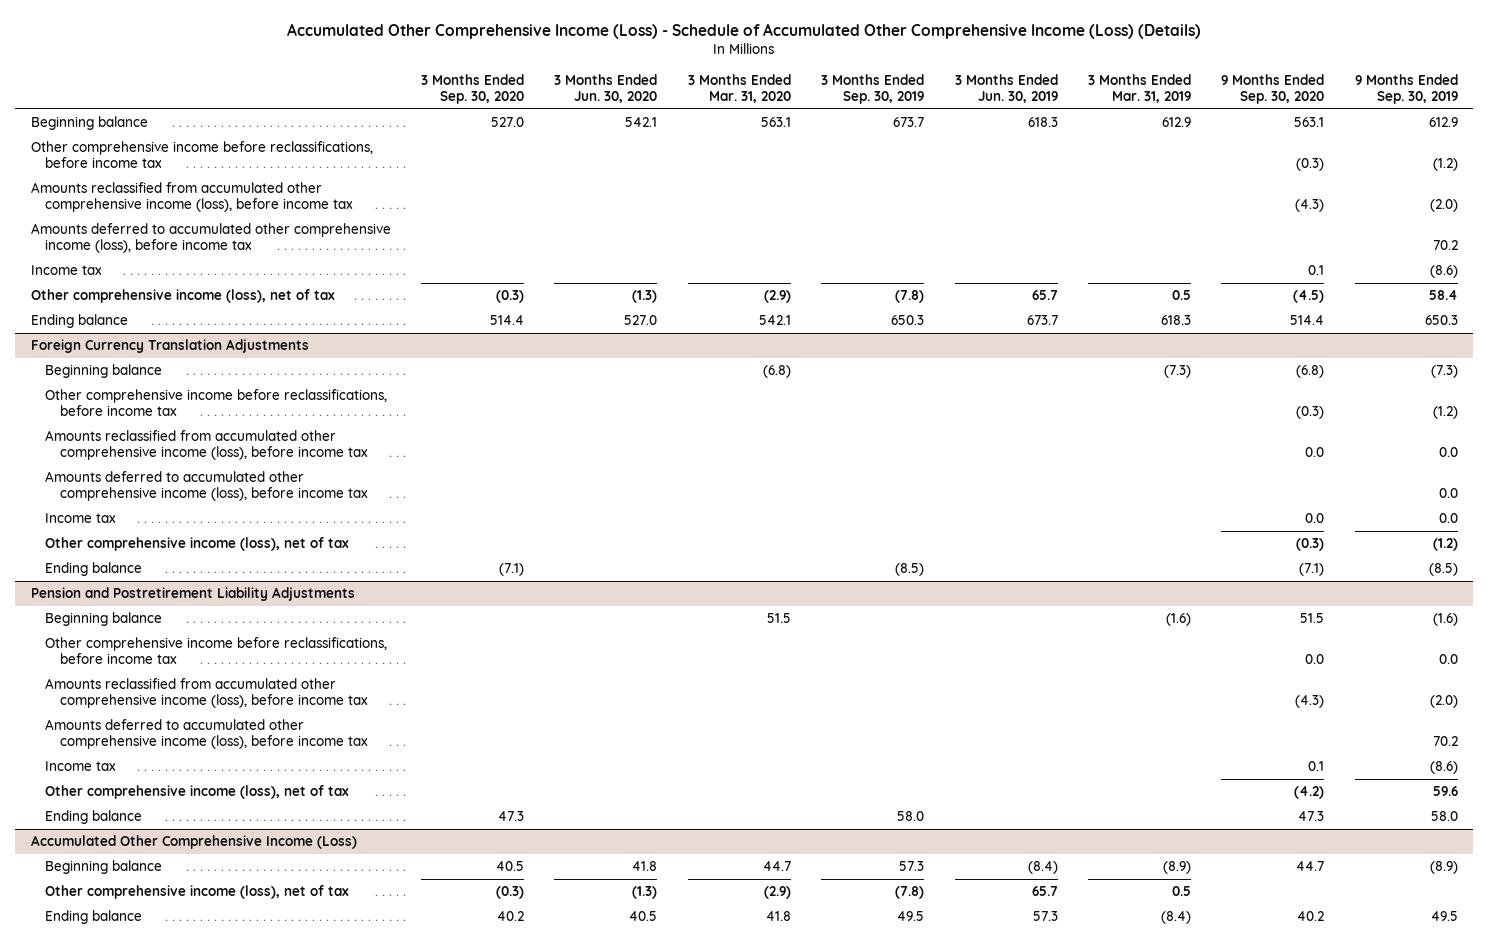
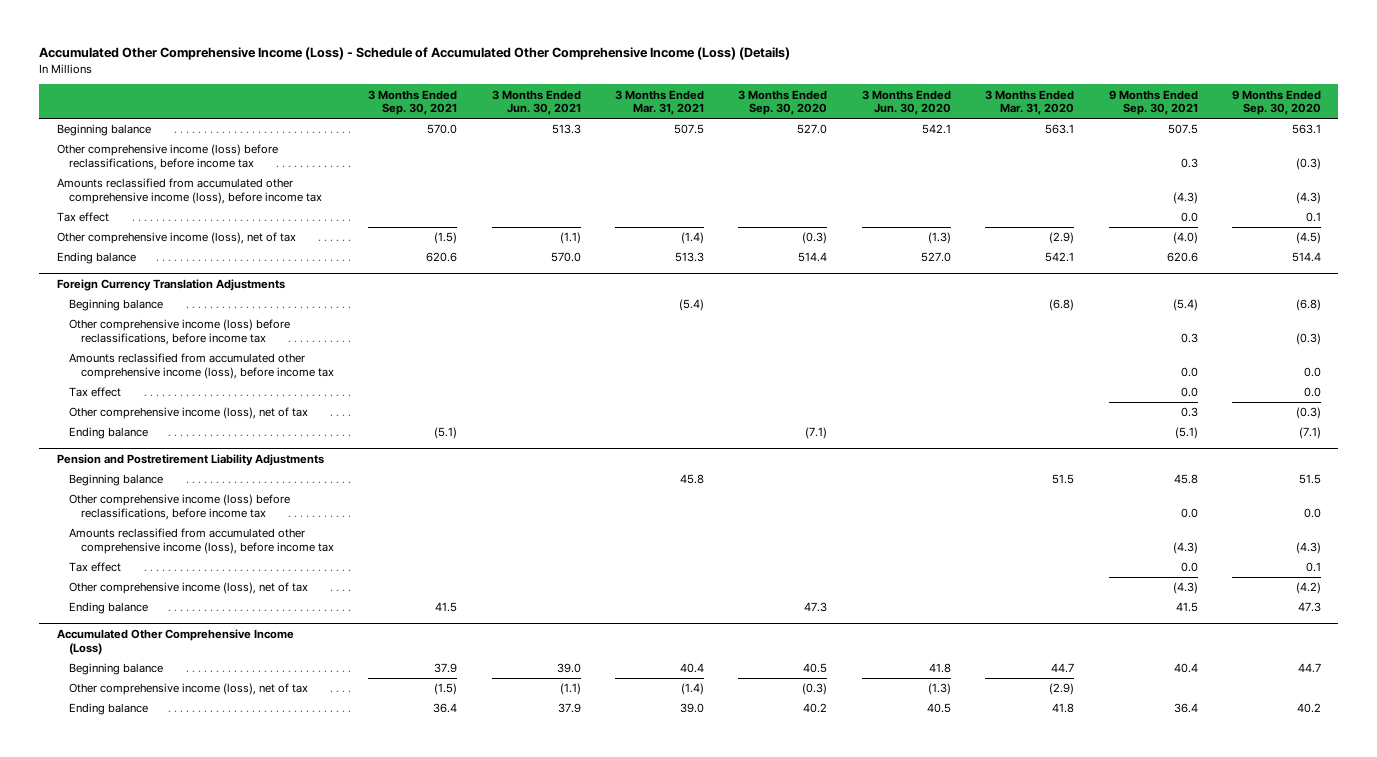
[821,73,925,105] 3 Months Ended Sep. 30, 2019 -> none
[954,73,1058,104] 3 Months Ended Jun. 30, 2019 -> none
[1087,73,1191,104] 3 Months Ended Mar. 31, 2019 -> none
[1354,73,1458,105] 9 Months Ended Sep. 30, 2019 -> none
none -> [368,89,458,116] 3 Months Ended Sep. 30, 2021
none -> [491,89,581,116] 3 Months Ended Jun. 30, 2021
none -> [615,89,705,116] 3 Months Ended Mar. 31, 2021
none -> [1108,89,1198,116] 9 Months Ended Sep. 30, 2021
[30,141,373,169] Other comprehensive income before reclassifications, before income tax -> [56,144,278,171] Other comprehensive income (loss) before reclassifications, before income tax
[30,223,391,254] Amounts deferred to accumulated other comprehensive income (loss), before income tax -> none
[30,265,102,276] Income tax -> [56,212,109,223] Tax effect
[45,389,388,417] Other comprehensive income before reclassifications, before income tax -> [68,319,290,346] Other comprehensive income (loss) before reclassifications, before income tax
[45,471,368,502] Amounts deferred to accumulated other comprehensive income (loss), before income tax -> none
[45,513,117,524] Income tax -> [68,387,121,398] Tax effect
[45,637,388,665] Other comprehensive income before reclassifications, before income tax -> [68,494,290,521] Other comprehensive income (loss) before reclassifications, before income tax
[45,719,368,750] Amounts deferred to accumulated other comprehensive income (loss), before income tax -> none
[45,761,117,772] Income tax -> [68,562,121,573] Tax effect

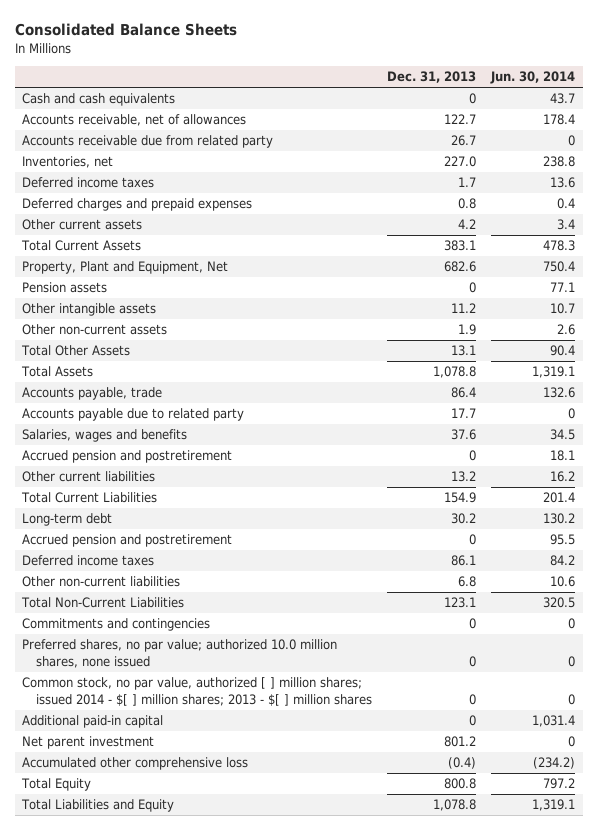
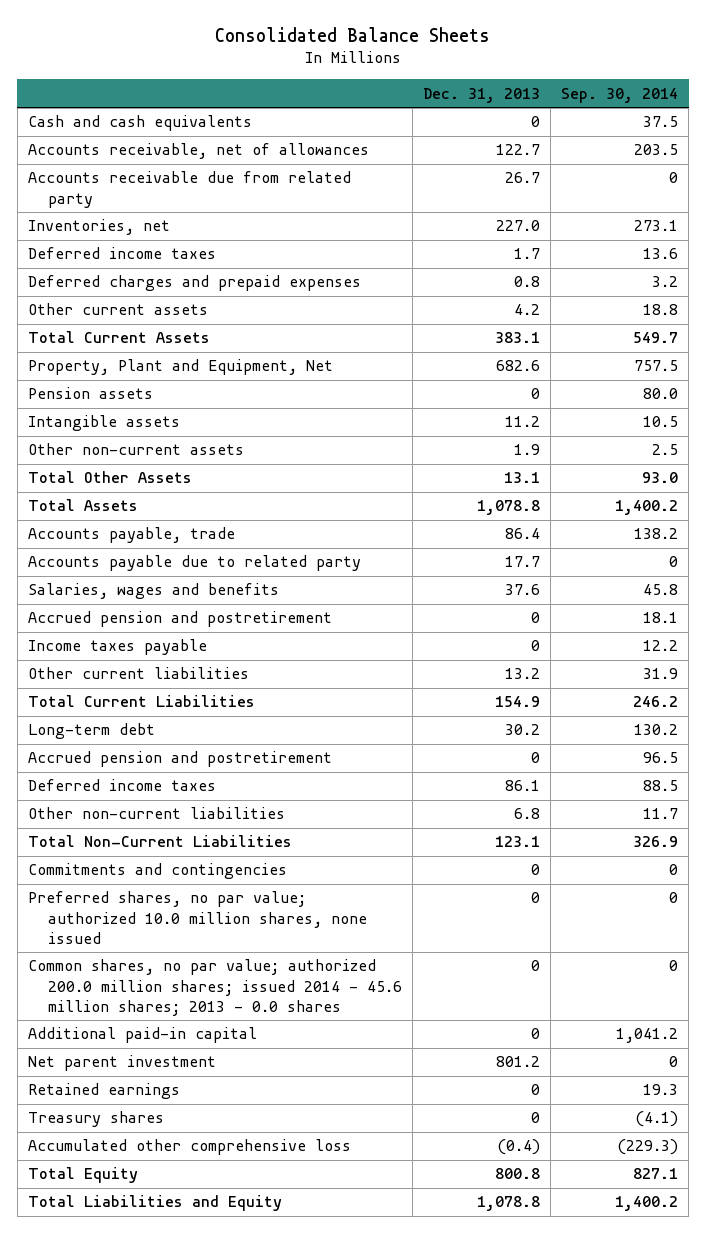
[490,71,576,85] Jun. 30, 2014 -> none
none -> [561,87,679,103] Sep. 30, 2014
[22,303,157,317] Other intangible assets -> [27,415,180,432] Intangible assets
none -> [27,639,207,656] Income taxes payable
[22,677,373,707] Common stock, no par value, authorized [ ] million shares; issued 2014 - $[ ] million shares; 2013 - $[ ] million shares -> [27,959,403,1017] Common shares, no par value; authorized 200.0 million shares; issued 2014 - 45.6 million shares; 2013 - 0.0 shares
none -> [27,1083,180,1100] Retained earnings
none -> [27,1111,164,1128] Treasury shares

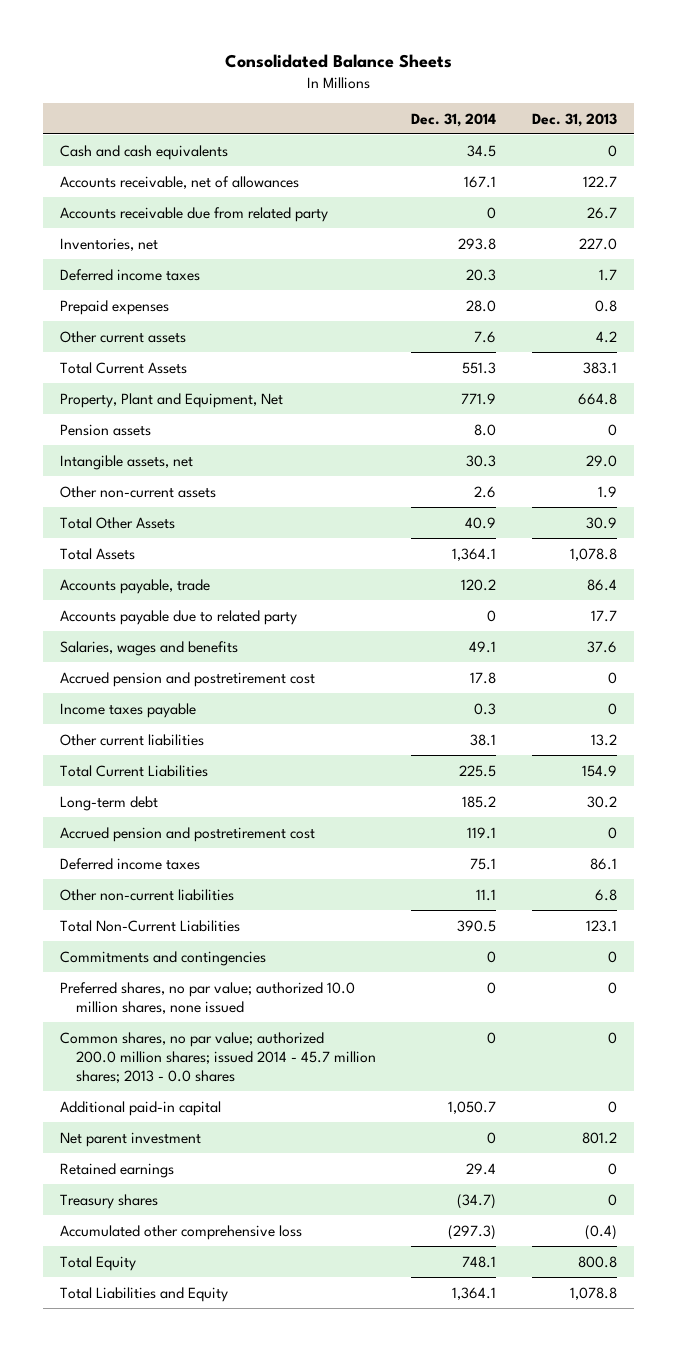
[561,87,679,103] Sep. 30, 2014 -> none
none -> [411,112,497,127] Dec. 31, 2014
[27,275,361,292] Deferred charges and prepaid expenses -> [60,299,170,315] Prepaid expenses
[496,360,541,372] 682.6 -> [577,392,617,405] 664.8
[27,415,180,432] Intangible assets -> [60,454,194,470] Intangible assets, net
[505,416,541,428] 11.2 -> [585,454,617,467] 29.0
[504,472,541,484] 13.1 -> [585,516,617,529] 30.9
[27,611,332,628] Accrued pension and postretirement -> [60,671,316,687] Accrued pension and postretirement cost
[27,751,332,768] Accrued pension and postretirement -> [60,826,316,842] Accrued pension and postretirement cost
[27,959,403,1017] Common shares, no par value; authorized 200.0 million shares; issued 2014 - 45.6 million shares; 2013 - 0.0 shares -> [60,1031,376,1083] Common shares, no par value; authorized 200.0 million shares; issued 2014 - 45.7 million shares; 2013 - 0.0 shares

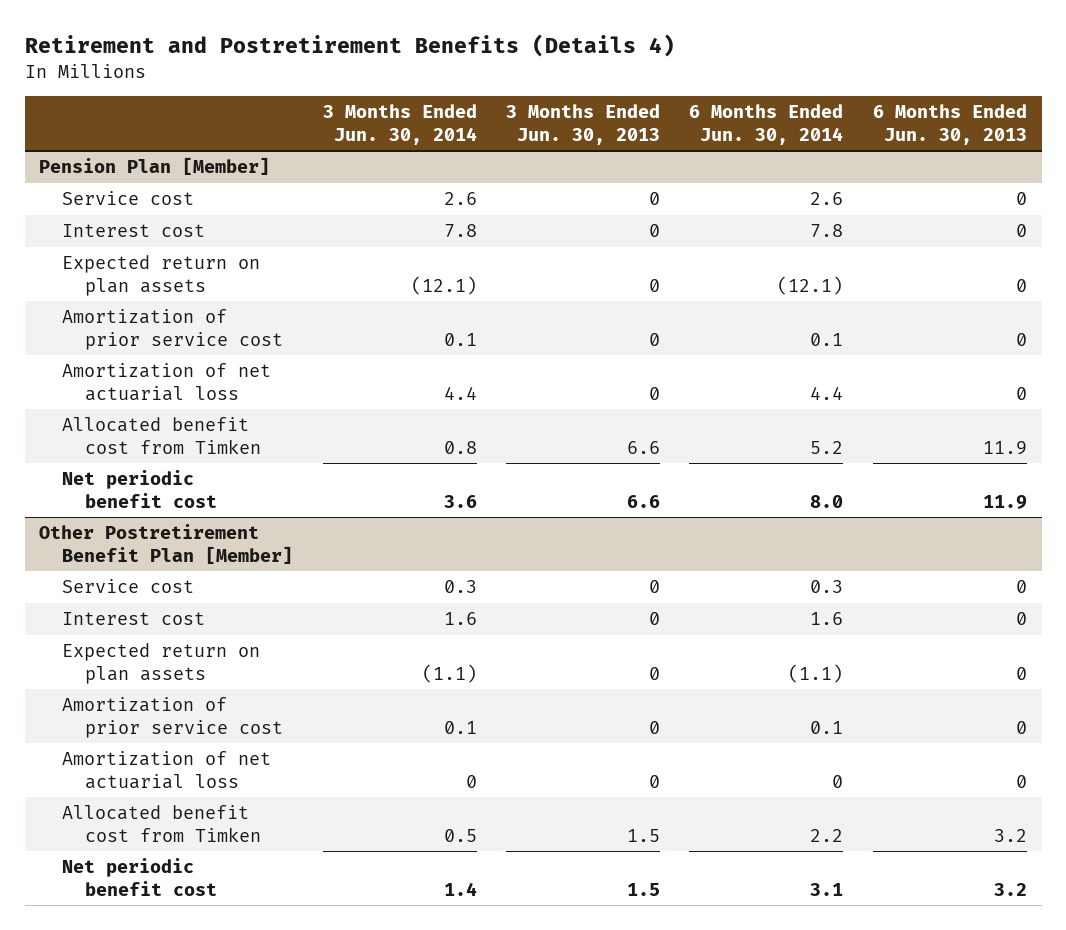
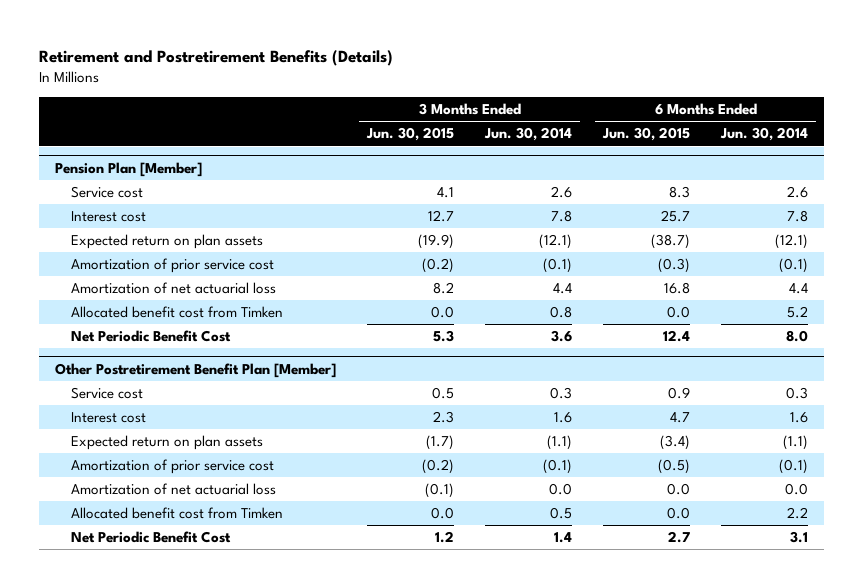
[24,34,675,58] Retirement and Postretirement Benefits (Details 4) -> [39,50,394,67] Retirement and Postretirement Benefits (Details)
[506,103,661,145] 3 Months Ended Jun. 30, 2013 -> none
[872,103,1027,145] 6 Months Ended Jun. 30, 2013 -> none
none -> [365,127,454,142] Jun. 30, 2015
none -> [602,127,691,142] Jun. 30, 2015
[443,332,477,346] 0.1 -> [543,258,573,274] (0.1)
[810,332,844,346] 0.1 -> [779,258,809,274] (0.1)
[62,470,218,508] Net periodic benefit cost -> [70,330,231,343] Net Periodic Benefit Cost
[443,720,477,734] 0.1 -> [543,459,573,475] (0.1)
[810,720,844,734] 0.1 -> [779,459,809,475] (0.1)
[465,774,477,788] 0 -> [549,483,573,496] 0.0
[832,774,844,788] 0 -> [785,483,809,496] 0.0
[62,858,218,896] Net periodic benefit cost -> [70,531,231,544] Net Periodic Benefit Cost

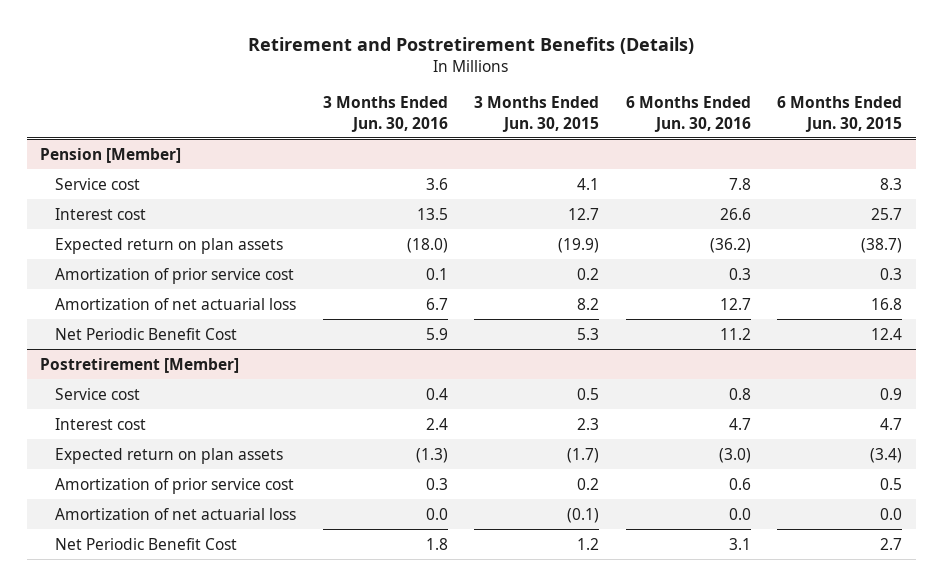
[484,127,573,142] Jun. 30, 2014 -> none
[720,127,809,142] Jun. 30, 2014 -> none
none -> [322,96,448,132] 3 Months Ended Jun. 30, 2016
none -> [625,96,751,132] 6 Months Ended Jun. 30, 2016
[54,161,202,177] Pension Plan [Member] -> [40,147,182,163] Pension [Member]
[421,258,454,274] (0.2) -> [577,267,600,280] 0.2
[658,258,691,274] (0.3) -> [880,267,903,280] 0.3
[70,306,283,319] Allocated benefit cost from Timken -> none
[54,362,336,378] Other Postretirement Benefit Plan [Member] -> [40,357,240,373] Postretirement [Member]
[421,459,454,475] (0.2) -> [577,477,600,490] 0.2
[658,459,691,475] (0.5) -> [880,477,903,490] 0.5
[70,507,283,520] Allocated benefit cost from Timken -> none

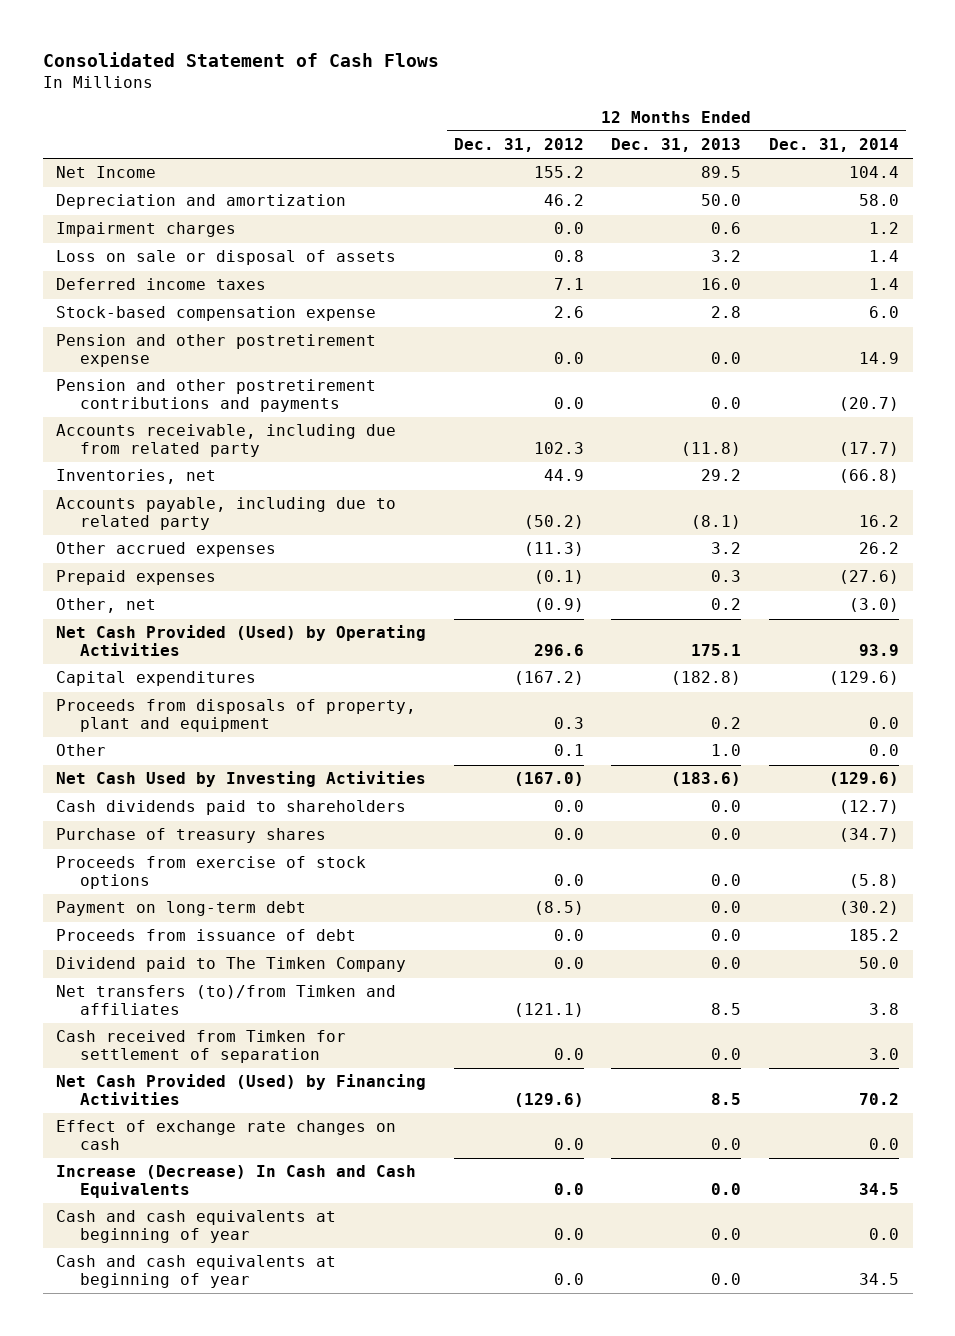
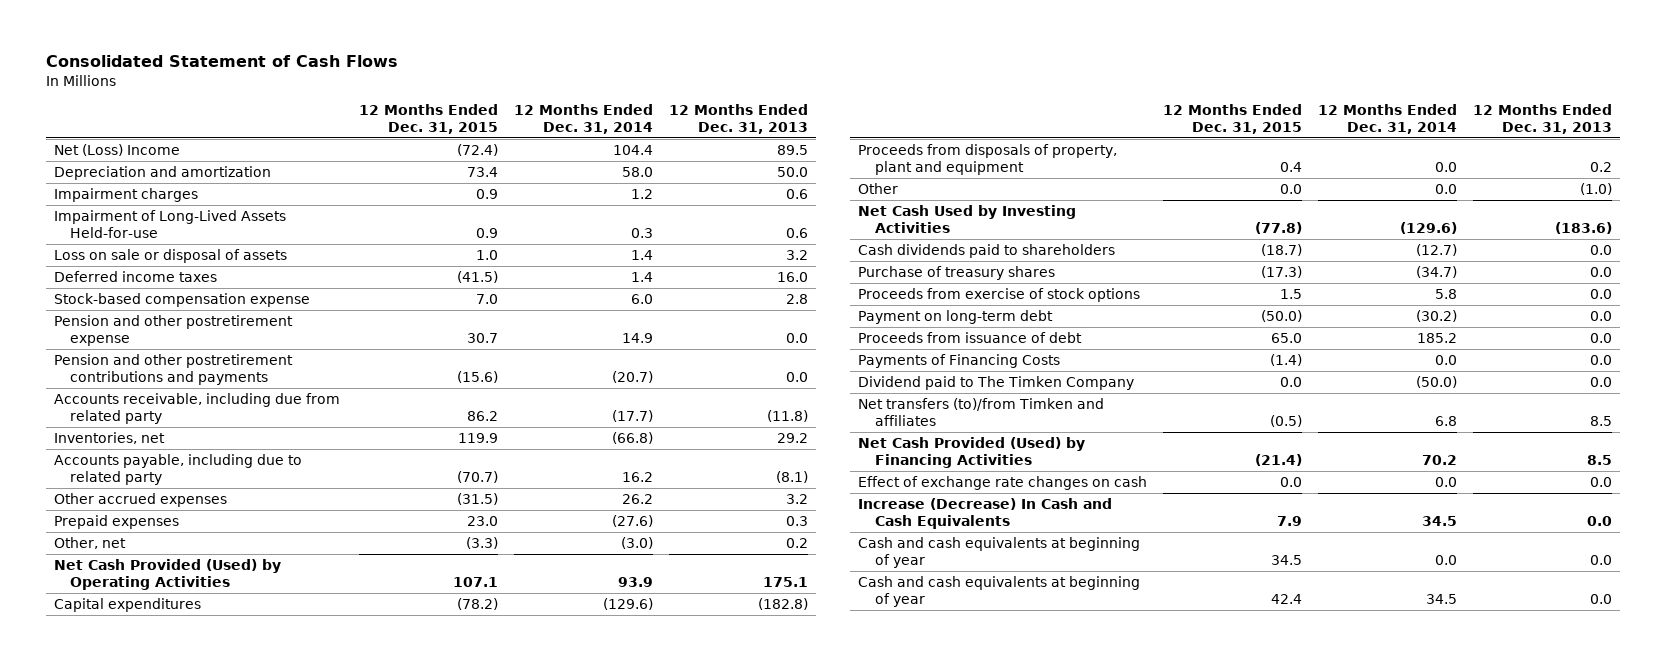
[453,138,584,153] Dec. 31, 2012 -> none
none -> [358,104,498,135] 12 Months Ended Dec. 31, 2015
[56,166,157,179] Net Income -> [53,143,180,156] Net (Loss) Income
none -> [53,209,286,238] Impairment of Long-Lived Assets Held-for-use
[711,744,742,757] 1.0 -> [1579,182,1612,195] (1.0)
[848,874,899,889] (5.8) -> [1434,288,1457,299] 5.8
[56,1030,347,1064] Cash received from Timken for settlement of separation -> none
none -> [857,353,1060,368] Payments of Financing Costs
[858,957,899,970] 50.0 -> [1415,375,1457,388] (50.0)
[868,1003,899,1016] 3.8 -> [1434,415,1457,426] 6.8

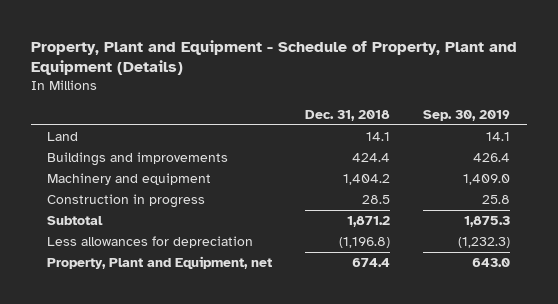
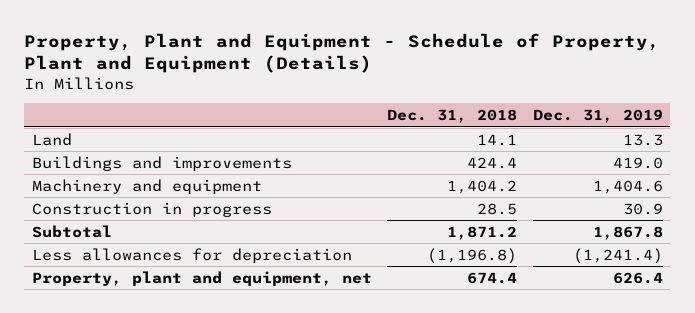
[423,109,511,121] Sep. 30, 2019 -> none
none -> [532,108,663,123] Dec. 31, 2019
[47,256,273,270] Property, Plant and Equipment, net -> [31,270,372,286] Property, plant and equipment, net

